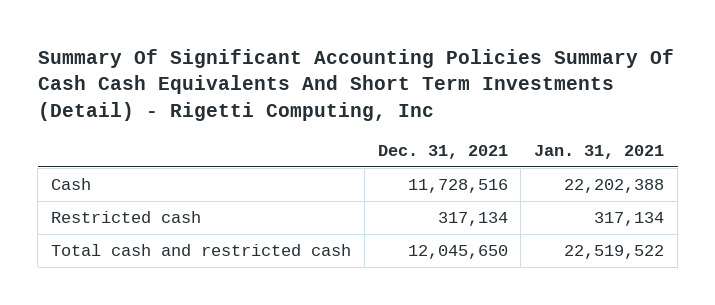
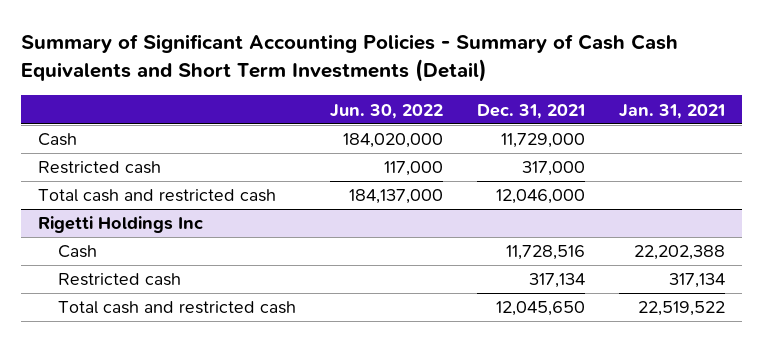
[37,48,674,121] Summary Of Significant Accounting Policies Summary Of Cash Cash Equivalents And Short Term Investments (Detail) - Rigetti Computing, Inc -> [21,34,679,83] Summary of Significant Accounting Policies - Summary of Cash Cash Equivalents and Short Term Investments (Detail)
none -> [330,103,444,119] Jun. 30, 2022
none -> [38,133,78,147] Cash
none -> [38,161,162,175] Restricted cash
none -> [38,189,277,203] Total cash and restricted cash
none -> [38,216,205,234] Rigetti Holdings Inc

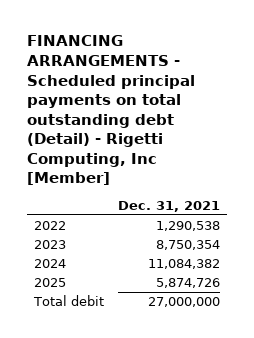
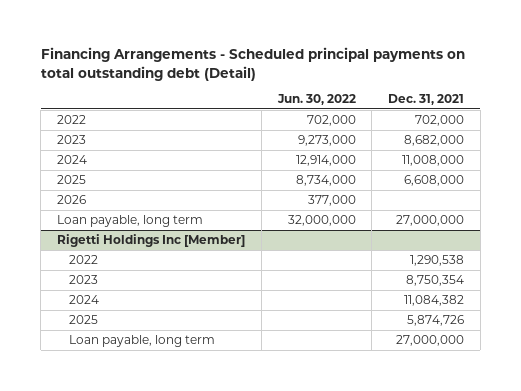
[26,35,195,186] FINANCING ARRANGEMENTS - Scheduled principal payments on total outstanding debt (Detail) - Rigetti Computing, Inc [Member] -> [40,47,465,81] Financing Arrangements - Scheduled principal payments on total outstanding debt (Detail)
none -> [276,94,356,106] Jun. 30, 2022
none -> [57,114,87,124] 2022
none -> [57,134,87,144] 2023
none -> [57,154,88,164] 2024
none -> [57,174,87,184] 2025
none -> [57,194,87,204] 2026
none -> [57,214,204,227] Loan payable, long term
none -> [57,233,246,247] Rigetti Holdings Inc [Member]
[32,295,104,307] Total debit -> [69,334,216,347] Loan payable, long term

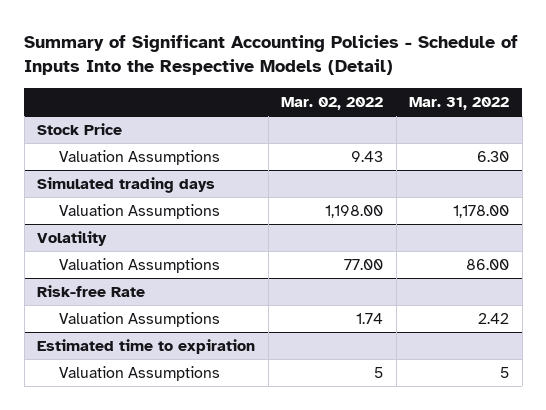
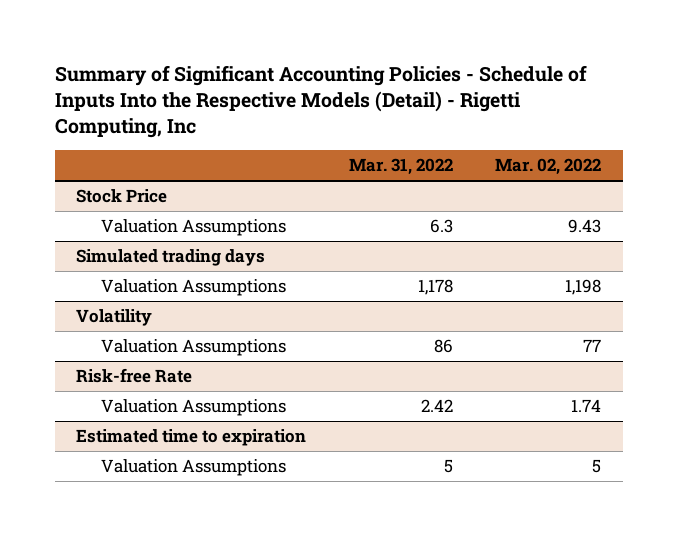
[24,35,519,76] Summary of Significant Accounting Policies - Schedule of Inputs Into the Respective Models (Detail) -> [54,65,587,139] Summary of Significant Accounting Policies - Schedule of Inputs Into the Respective Models (Detail) - Rigetti Computing, Inc
[477,150,510,162] 6.30 -> [429,219,453,234] 6.3
[325,204,384,218] 1,198.00 -> [565,279,602,296] 1,198
[453,204,510,218] 1,178.00 -> [417,279,453,296] 1,178
[344,258,384,270] 77.00 -> [583,339,602,353] 77
[466,258,510,270] 86.00 -> [433,339,453,354] 86

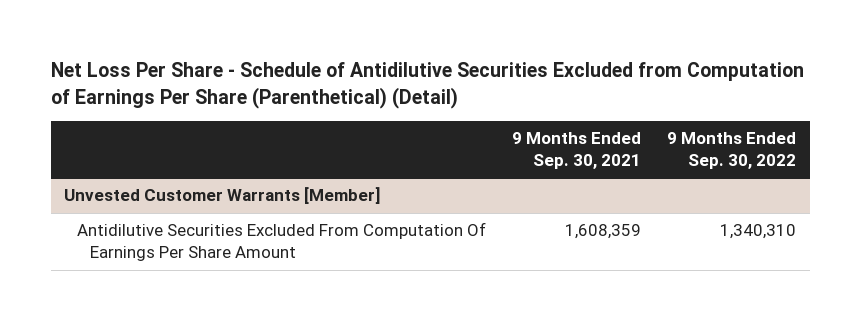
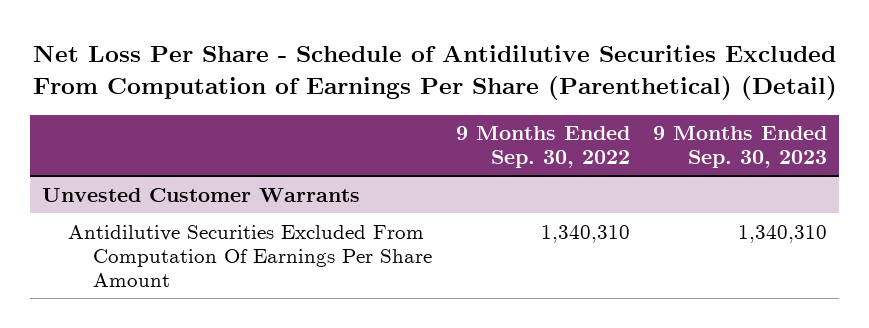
[50,62,804,109] Net Loss Per Share - Schedule of Antidilutive Securities Excluded from Computation of Earnings Per Share (Parenthetical) (Detail) -> [32,45,837,101] Net Loss Per Share - Schedule of Antidilutive Securities Excluded From Computation of Earnings Per Share (Parenthetical) (Detail)
[512,132,642,170] 9 Months Ended Sep. 30, 2021 -> none
none -> [653,126,828,169] 9 Months Ended Sep. 30, 2023
[63,187,380,205] Unvested Customer Warrants [Member] -> [41,187,360,202] Unvested Customer Warrants

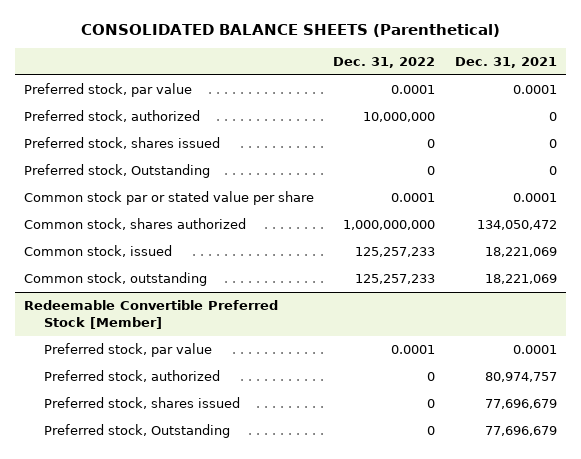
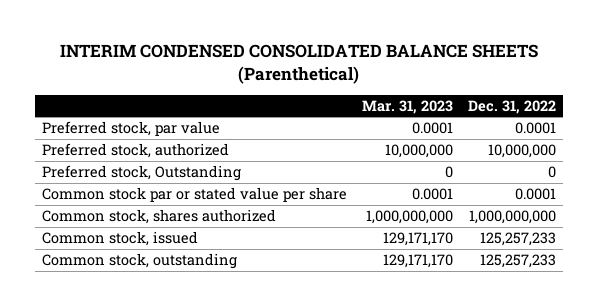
[81,23,501,37] CONSOLIDATED BALANCE SHEETS (Parenthetical) -> [60,44,539,85] INTERIM CONDENSED CONSOLIDATED BALANCE SHEETS (Parenthetical)
[454,57,557,69] Dec. 31, 2021 -> none
none -> [362,99,454,114] Mar. 31, 2023
[24,137,221,150] Preferred stock, shares issued -> none
[24,300,279,330] Redeemable Convertible Preferred Stock [Member] -> none
[43,343,212,358] Preferred stock, par value -> none
[43,370,220,383] Preferred stock, authorized -> none
[43,397,240,410] Preferred stock, shares issued -> none
[43,424,230,439] Preferred stock, Outstanding -> none

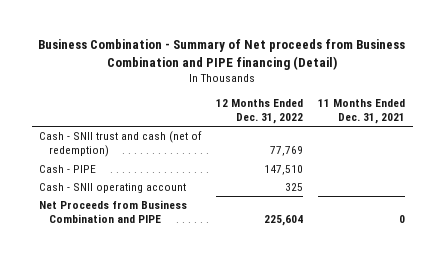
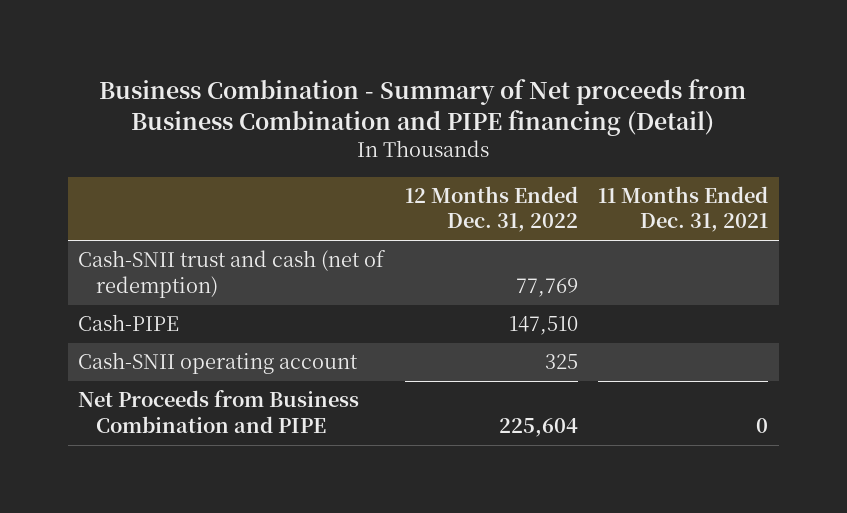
[39,131,203,158] Cash - SNII trust and cash (net of redemption) -> [78,250,387,298] Cash-SNII trust and cash (net of redemption)
[39,165,97,174] Cash - PIPE -> [78,314,180,332] Cash-PIPE
[39,183,187,194] Cash - SNII operating account -> [78,352,359,375] Cash-SNII operating account

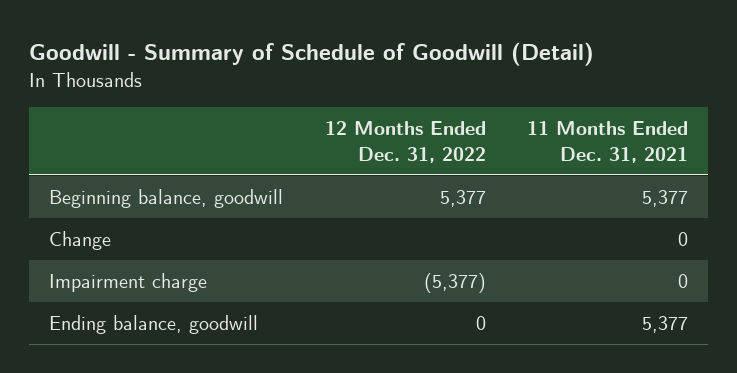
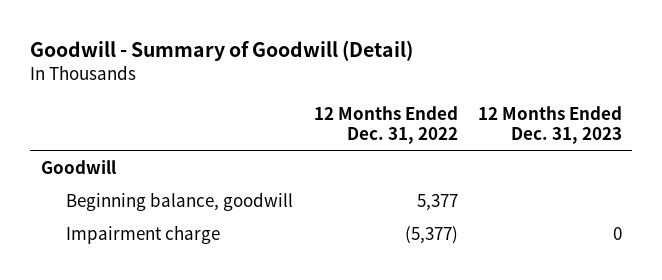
[28,41,594,66] Goodwill - Summary of Schedule of Goodwill (Detail) -> [30,40,414,62] Goodwill - Summary of Goodwill (Detail)
[526,120,688,163] 11 Months Ended Dec. 31, 2021 -> none
none -> [477,106,622,144] 12 Months Ended Dec. 31, 2023
none -> [40,159,116,174] Goodwill
[49,230,112,250] Change -> none
[49,314,259,334] Ending balance, goodwill -> none

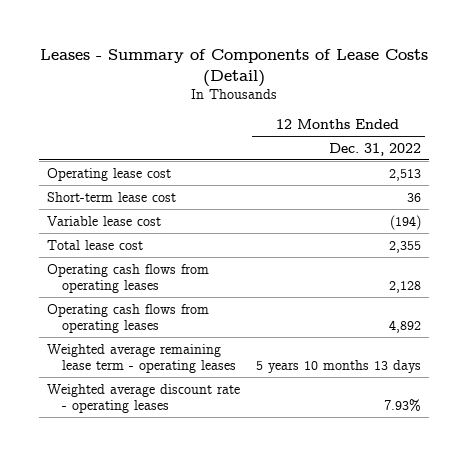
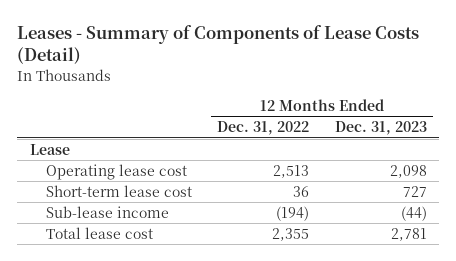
none -> [334,121,427,136] Dec. 31, 2023
none -> [29,143,70,155] Lease
[47,215,162,226] Variable lease cost -> [46,205,170,218] Sub-lease income
[47,263,210,293] Operating cash flows from operating leases -> none
[47,303,210,333] Operating cash flows from operating leases -> none
[47,343,236,373] Weighted average remaining lease term - operating leases -> none
[47,383,241,413] Weighted average discount rate - operating leases -> none

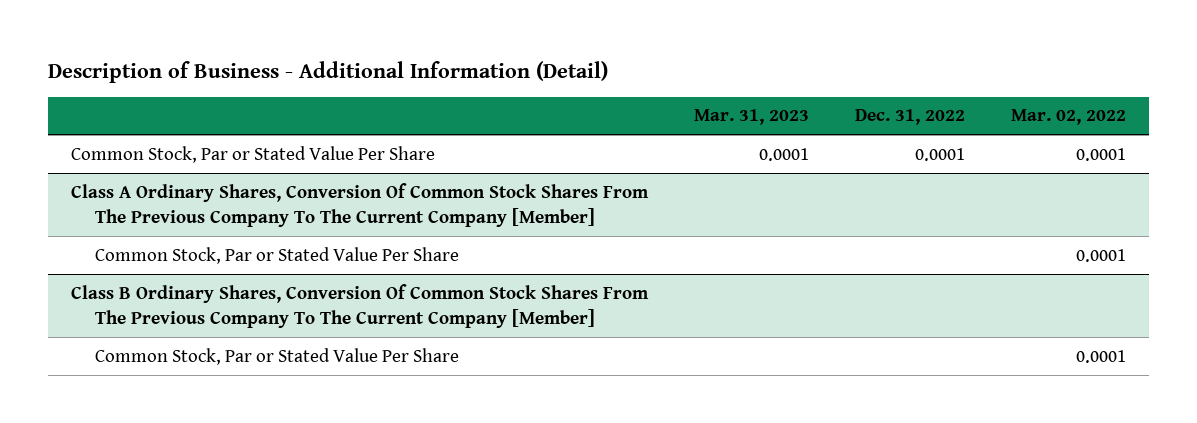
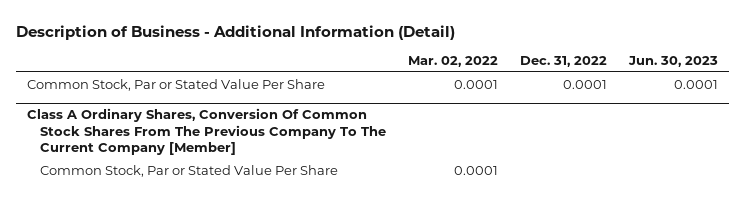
[693,109,809,126] Mar. 31, 2023 -> none
none -> [628,56,719,68] Jun. 30, 2023
[70,283,649,328] Class B Ordinary Shares, Conversion Of Common Stock Shares From The Previous Company To The Current Company [Member] -> none
[95,347,460,365] Common Stock, Par or Stated Value Per Share -> none

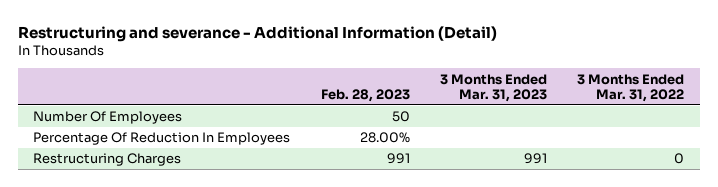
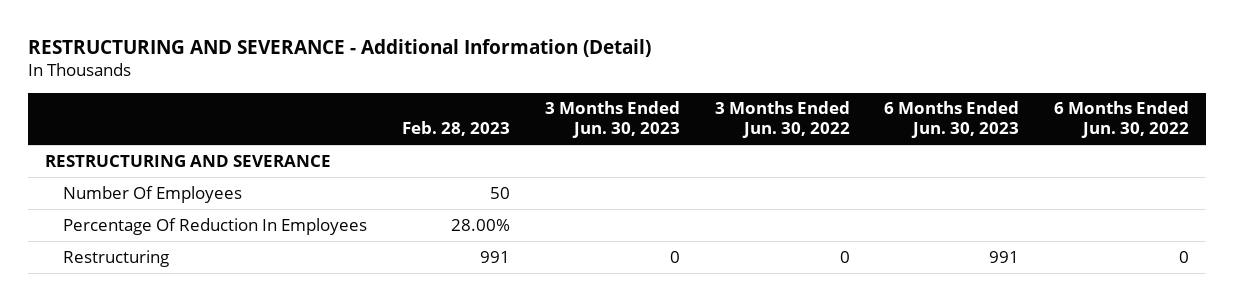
[18,26,498,43] Restructuring and severance - Additional Information (Detail) -> [28,38,652,57] RESTRUCTURING AND SEVERANCE - Additional Information (Detail)
[439,73,547,102] 3 Months Ended Mar. 31, 2023 -> none
[577,73,685,102] 3 Months Ended Mar. 31, 2022 -> none
none -> [544,101,680,139] 3 Months Ended Jun. 30, 2023
none -> [714,101,850,139] 3 Months Ended Jun. 30, 2022
none -> [884,101,1020,139] 6 Months Ended Jun. 30, 2023
none -> [1054,101,1190,139] 6 Months Ended Jun. 30, 2022
none -> [45,154,332,167] RESTRUCTURING AND SEVERANCE
[33,153,182,167] Restructuring Charges -> [63,249,170,267] Restructuring

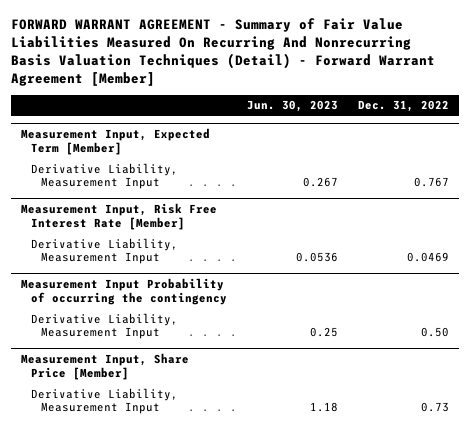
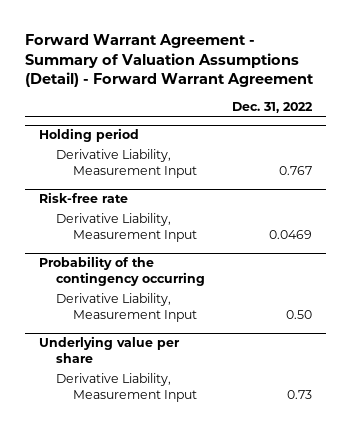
[10,17,435,86] FORWARD WARRANT AGREEMENT - Summary of Fair Value Liabilities Measured On Recurring And Nonrecurring Basis Valuation Techniques (Detail) - Forward Warrant Agreement [Member] -> [25,33,315,88] Forward Warrant Agreement - Summary of Valuation Assumptions (Detail) - Forward Warrant Agreement
[246,100,338,113] Jun. 30, 2023 -> none
[20,128,210,155] Measurement Input, Expected Term [Member] -> [39,128,140,143] Holding period
[20,203,217,230] Measurement Input, Risk Free Interest Rate [Member] -> [39,192,129,204] Risk-free rate
[20,278,227,305] Measurement Input Probability of occurring the contingency -> [39,256,205,287] Probability of the contingency occurring
[20,353,189,380] Measurement Input, Share Price [Member] -> [39,336,181,364] Underlying value per share

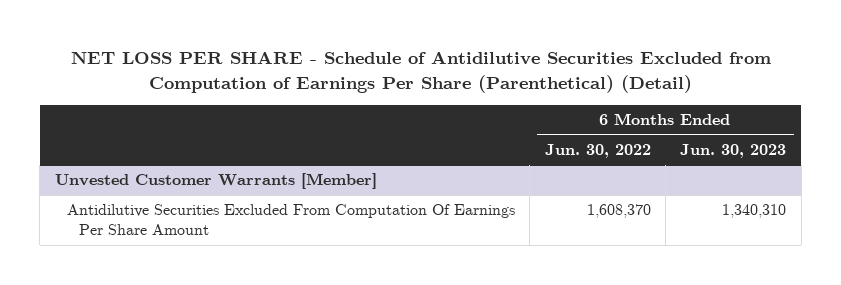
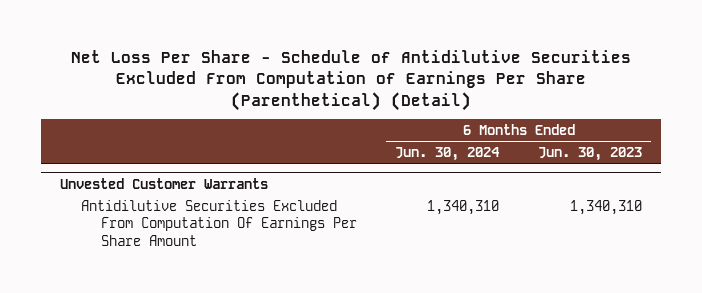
[70,51,771,93] NET LOSS PER SHARE - Schedule of Antidilutive Securities Excluded from Computation of Earnings Per Share (Parenthetical) (Detail) -> [70,49,631,111] Net Loss Per Share - Schedule of Antidilutive Securities Excluded From Computation of Earnings Per Share (Parenthetical) (Detail)
[544,143,651,158] Jun. 30, 2022 -> none
none -> [395,147,501,162] Jun. 30, 2024
[54,173,377,190] Unvested Customer Warrants [Member] -> [60,177,269,189] Unvested Customer Warrants

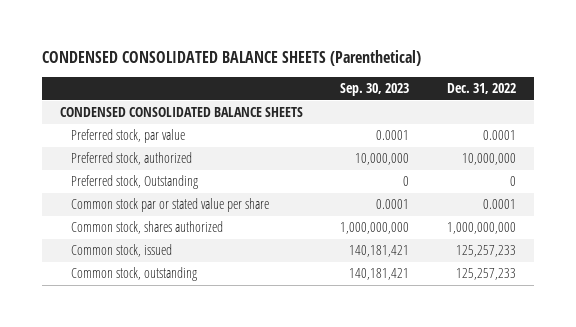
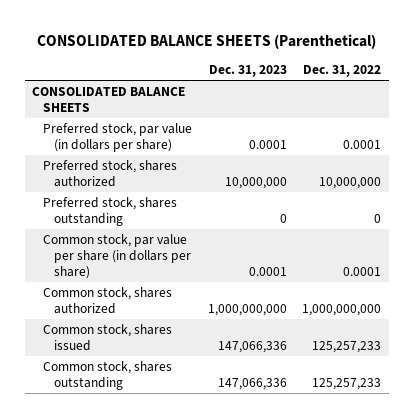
[41,49,421,66] CONDENSED CONSOLIDATED BALANCE SHEETS (Parenthetical) -> [36,33,376,49] CONSOLIDATED BALANCE SHEETS (Parenthetical)
[340,83,410,97] Sep. 30, 2023 -> none
none -> [208,65,287,78] Dec. 31, 2023
[60,107,304,118] CONDENSED CONSOLIDATED BALANCE SHEETS -> [32,87,186,113] CONSOLIDATED BALANCE SHEETS
[70,129,185,144] Preferred stock, par value -> [43,123,193,153] Preferred stock, par value (in dollars per share)
[70,152,192,166] Preferred stock, authorized -> [43,160,178,188] Preferred stock, shares authorized
[70,175,198,190] Preferred stock, Outstanding -> [43,197,178,227] Preferred stock, shares outstanding
[70,198,269,213] Common stock par or stated value per share -> [43,234,191,279] Common stock, par value per share (in dollars per share)
[70,244,172,258] Common stock, issued -> [43,324,173,352] Common stock, shares issued
[70,267,197,282] Common stock, outstanding -> [43,361,173,391] Common stock, shares outstanding

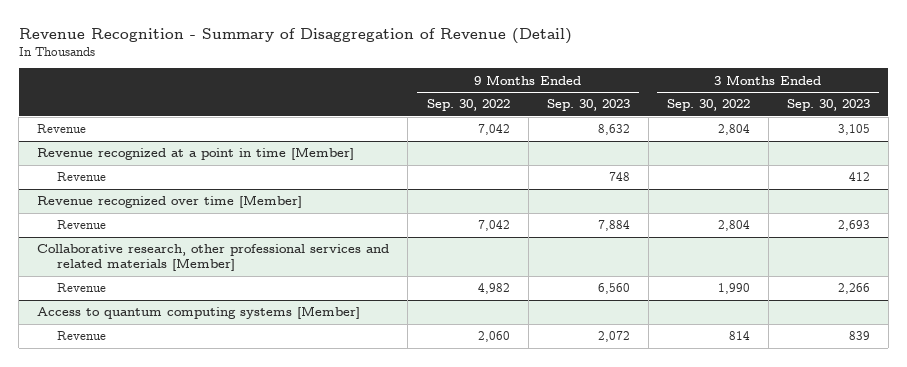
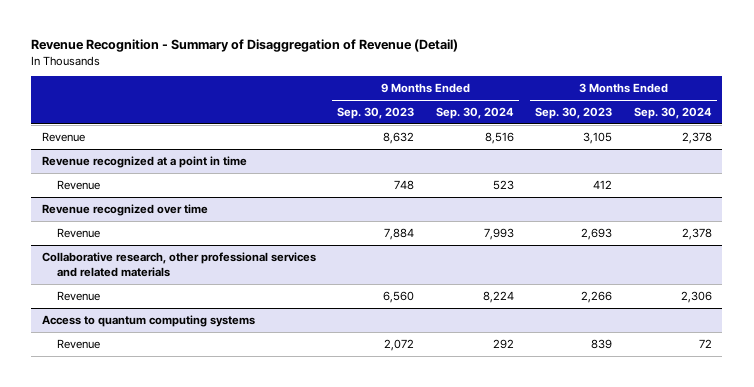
[426,99,510,112] Sep. 30, 2022 -> none
[666,99,750,112] Sep. 30, 2022 -> none
none -> [435,107,514,120] Sep. 30, 2024
none -> [633,107,712,120] Sep. 30, 2024
[37,147,355,161] Revenue recognized at a point in time [Member] -> [42,156,248,169] Revenue recognized at a point in time
[37,195,303,209] Revenue recognized over time [Member] -> [42,204,209,217] Revenue recognized over time
[37,244,390,272] Collaborative research, other professional services and related materials [Member] -> [42,252,317,277] Collaborative research, other professional services and related materials
[37,306,361,320] Access to quantum computing systems [Member] -> [42,315,256,328] Access to quantum computing systems

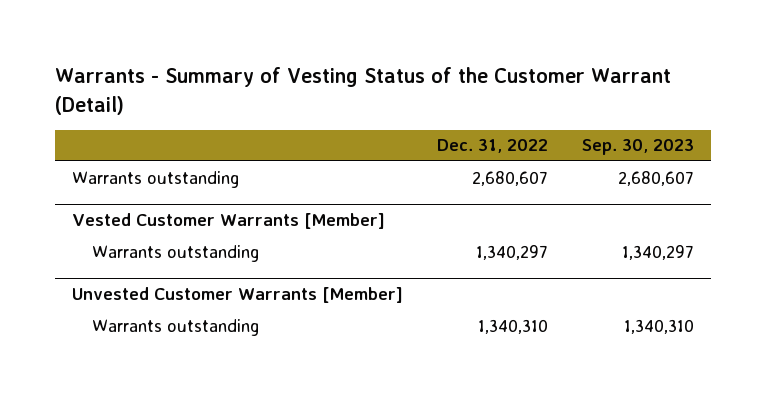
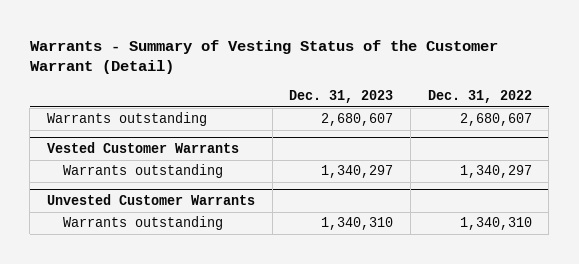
[582,139,695,156] Sep. 30, 2023 -> none
none -> [289,89,394,103] Dec. 31, 2023
[72,213,386,230] Vested Customer Warrants [Member] -> [47,142,240,154] Vested Customer Warrants
[72,287,404,304] Unvested Customer Warrants [Member] -> [47,194,256,206] Unvested Customer Warrants

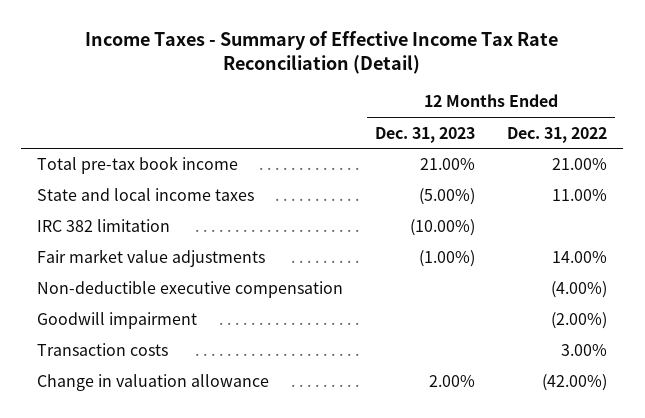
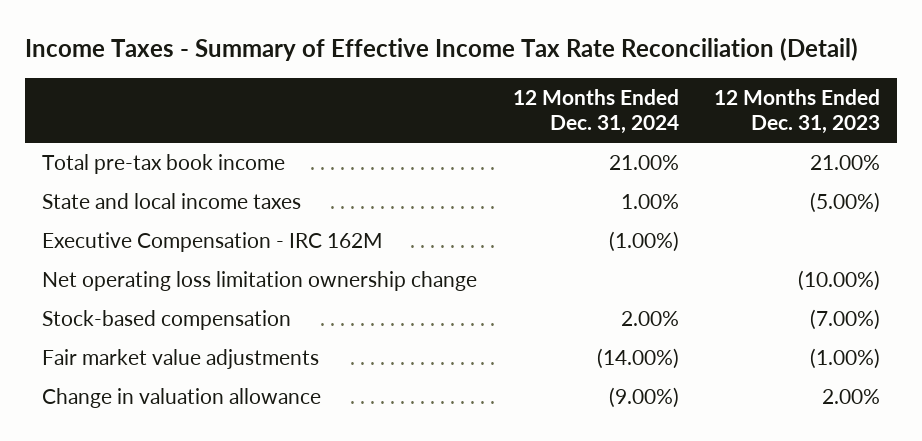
[507,126,608,143] Dec. 31, 2022 -> none
none -> [512,88,679,135] 12 Months Ended Dec. 31, 2024
[37,219,171,233] IRC 382 limitation -> none
none -> [42,231,384,252] Executive Compensation - IRC 162M
none -> [42,270,478,291] Net operating loss limitation ownership change
none -> [42,309,292,330] Stock-based compensation
[37,281,344,299] Non-deductible executive compensation -> none
[37,312,198,330] Goodwill impairment -> none
[37,343,169,357] Transaction costs -> none

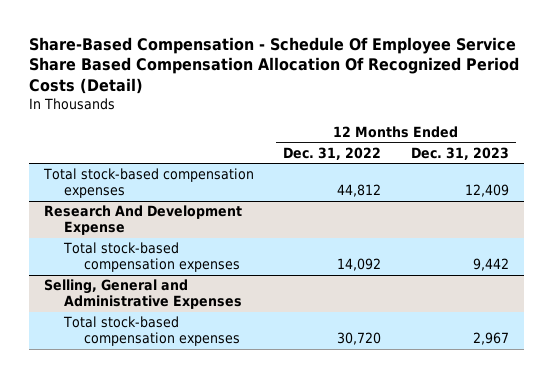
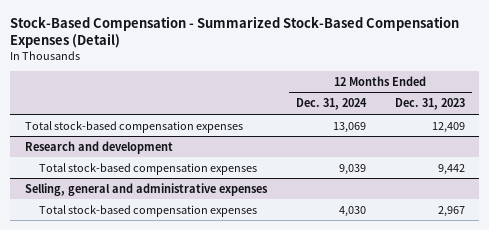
[29,36,520,94] Share-Based Compensation - Schedule Of Employee Service Share Based Compensation Allocation Of Recognized Period Costs (Detail) -> [10,15,460,49] Stock-Based Compensation - Summarized Stock-Based Compensation Expenses (Detail)
[283,146,382,160] Dec. 31, 2022 -> none
none -> [295,98,367,111] Dec. 31, 2024
[43,205,242,236] Research And Development Expense -> [24,140,173,154] Research and development
[43,279,243,310] Selling, General and Administrative Expenses -> [24,182,268,196] Selling, general and administrative expenses

